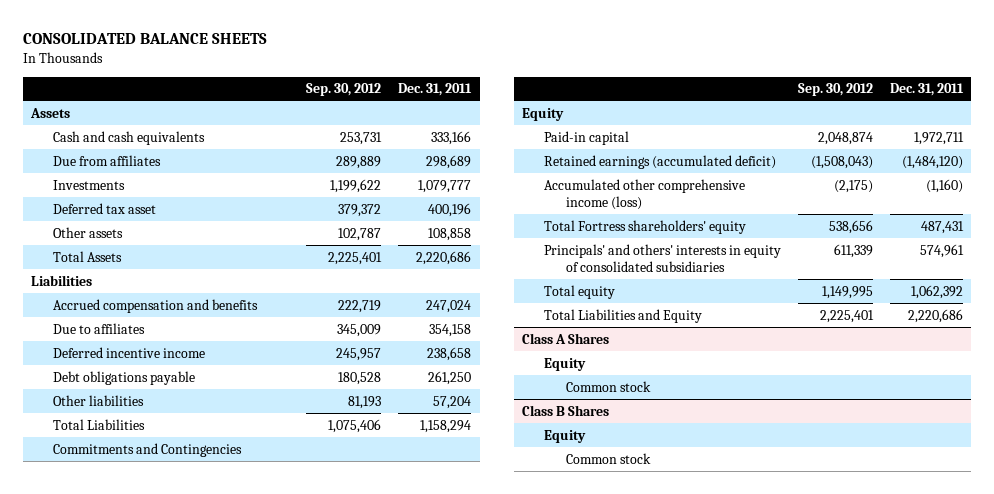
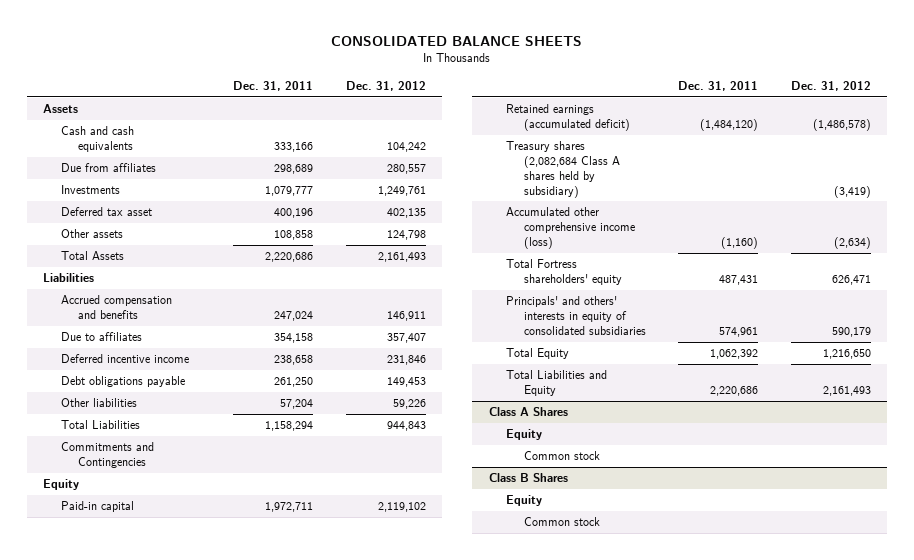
[306,83,382,97] Sep. 30, 2012 -> none
none -> [345,80,426,91] Dec. 31, 2012
none -> [506,141,620,198] Treasury shares (2,082,684 Class A shares held by subsidiary)
[544,284,616,299] Total equity -> [506,348,570,360] Total Equity

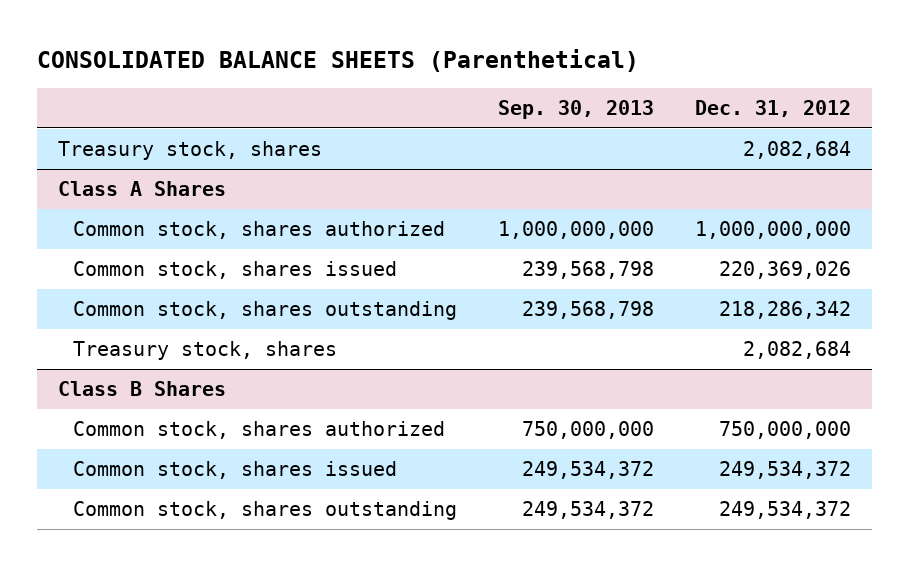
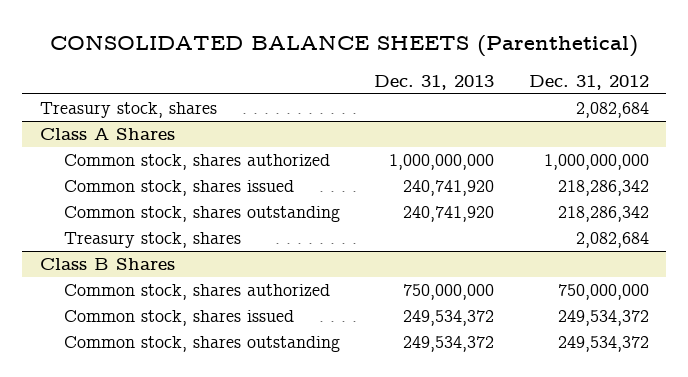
[498,100,655,120] Sep. 30, 2013 -> none
none -> [374,74,495,90] Dec. 31, 2013
[719,261,852,280] 220,369,026 -> [557,180,649,197] 218,286,342

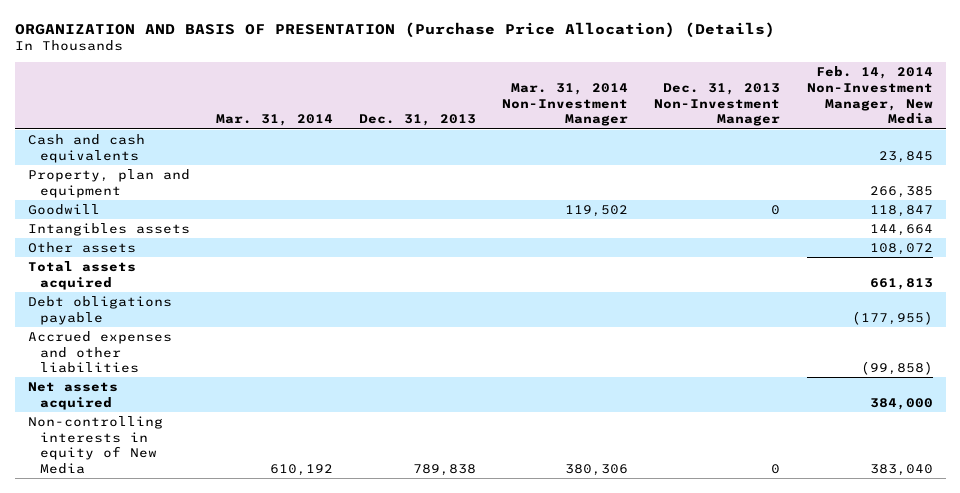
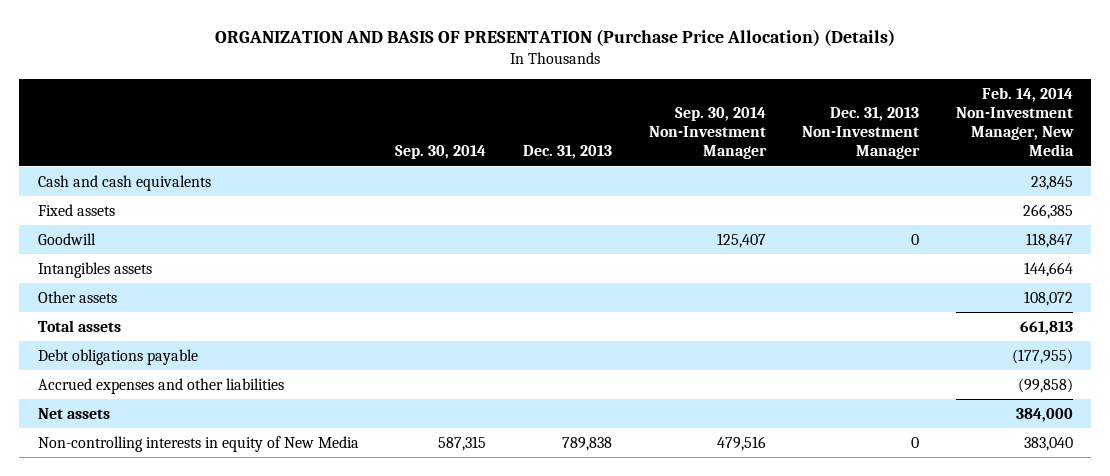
[215,114,333,127] Mar. 31, 2014 -> none
[502,82,629,127] Mar. 31, 2014 Non-Investment Manager -> none
none -> [395,145,487,160] Sep. 30, 2014
none -> [648,106,767,160] Sep. 30, 2014 Non-Investment Manager
[27,168,190,198] Property, plan and equipment -> [37,203,115,216] Fixed assets
[27,260,136,290] Total assets acquired -> [37,319,121,332] Total assets
[27,381,118,410] Net assets acquired -> [37,407,110,419] Net assets

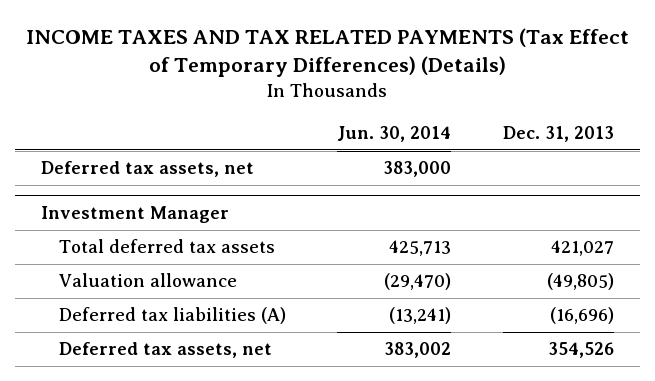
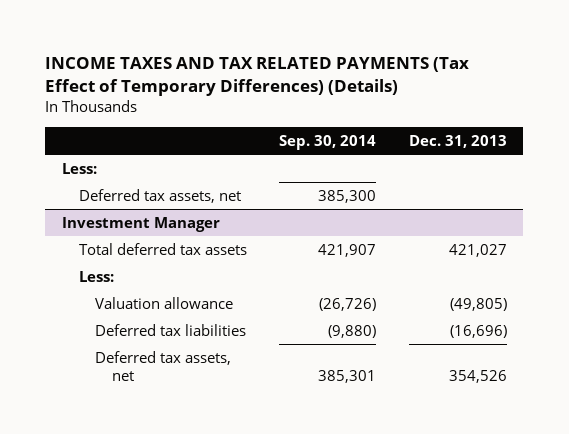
[337,126,452,143] Jun. 30, 2014 -> none
none -> [279,135,377,151] Sep. 30, 2014
none -> [61,162,97,174] Less:
none -> [78,270,114,282] Less:
[58,307,286,325] Deferred tax liabilities (A) -> [95,323,247,336] Deferred tax liabilities

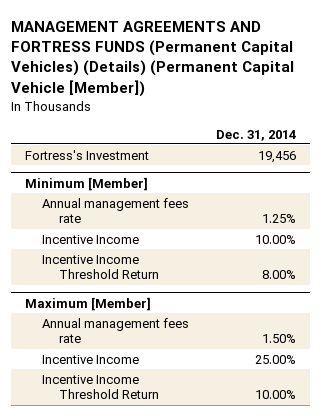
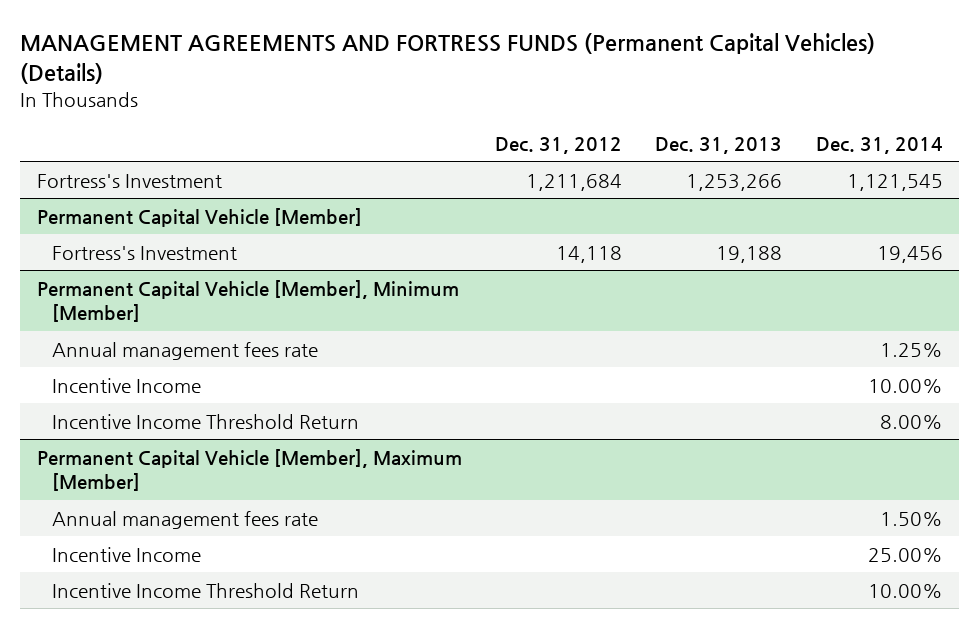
[11,20,295,97] MANAGEMENT AGREEMENTS AND FORTRESS FUNDS (Permanent Capital Vehicles) (Details) (Permanent Capital Vehicle [Member]) -> [20,33,876,84] MANAGEMENT AGREEMENTS AND FORTRESS FUNDS (Permanent Capital Vehicles) (Details)
none -> [495,136,623,154] Dec. 31, 2012
none -> [655,136,783,154] Dec. 31, 2013
none -> [36,173,222,188] Fortress's Investment
none -> [36,207,362,227] Permanent Capital Vehicle [Member]
[24,176,148,191] Minimum [Member] -> none
none -> [36,279,459,323] Permanent Capital Vehicle [Member], Minimum [Member]
[24,296,151,311] Maximum [Member] -> none
none -> [36,448,462,492] Permanent Capital Vehicle [Member], Maximum [Member]

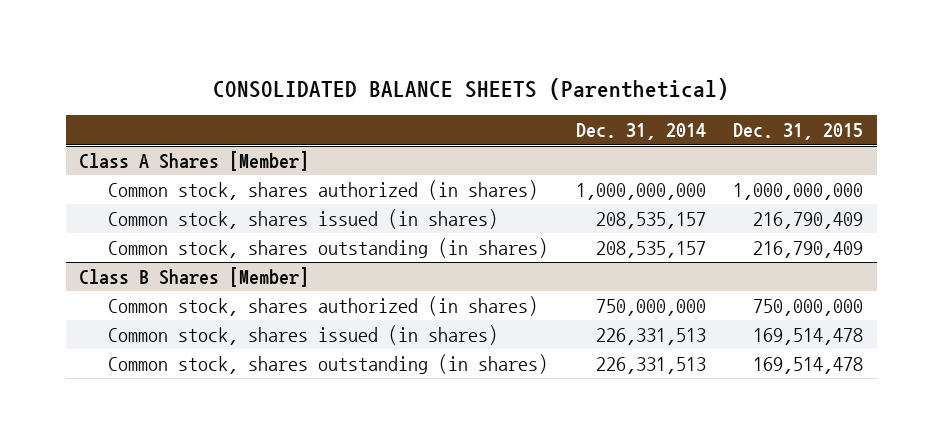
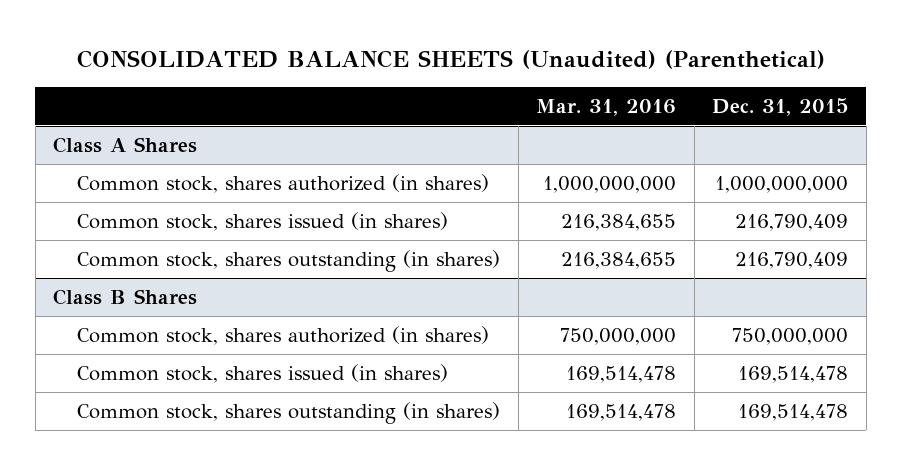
[213,77,730,100] CONSOLIDATED BALANCE SHEETS (Parenthetical) -> [76,49,825,69] CONSOLIDATED BALANCE SHEETS (Unaudited) (Parenthetical)
[575,123,706,141] Dec. 31, 2014 -> none
none -> [536,98,677,116] Mar. 31, 2016
[79,150,310,171] Class A Shares [Member] -> [53,136,198,153] Class A Shares
[79,266,310,287] Class B Shares [Member] -> [53,288,198,305] Class B Shares

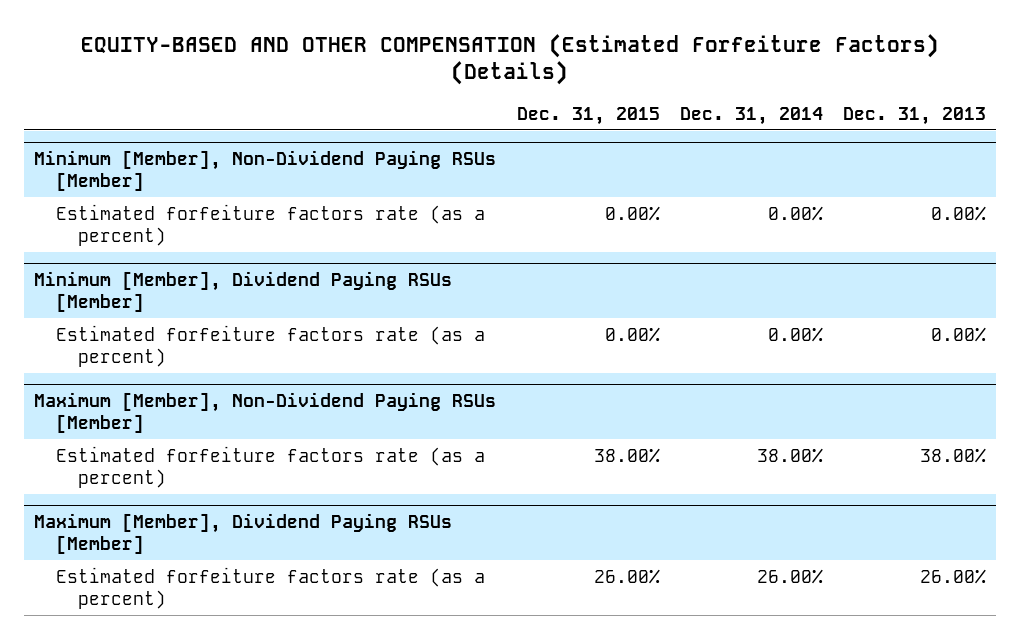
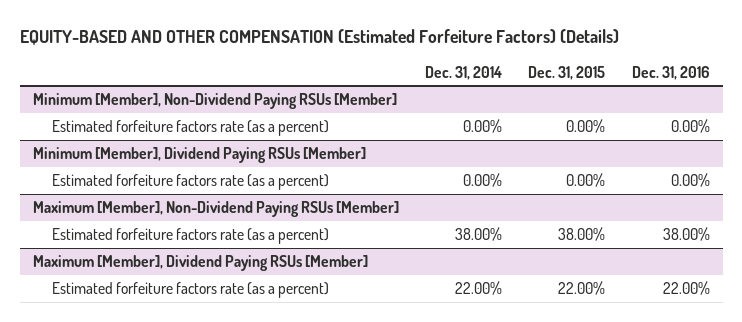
[842,106,986,125] Dec. 31, 2013 -> none
none -> [631,65,710,80] Dec. 31, 2016
[593,568,660,584] 26.00% -> [558,281,606,296] 22.00%
[756,568,823,584] 26.00% -> [455,281,503,296] 22.00%

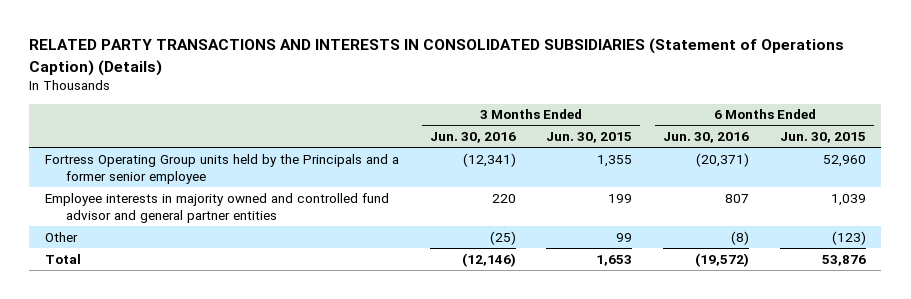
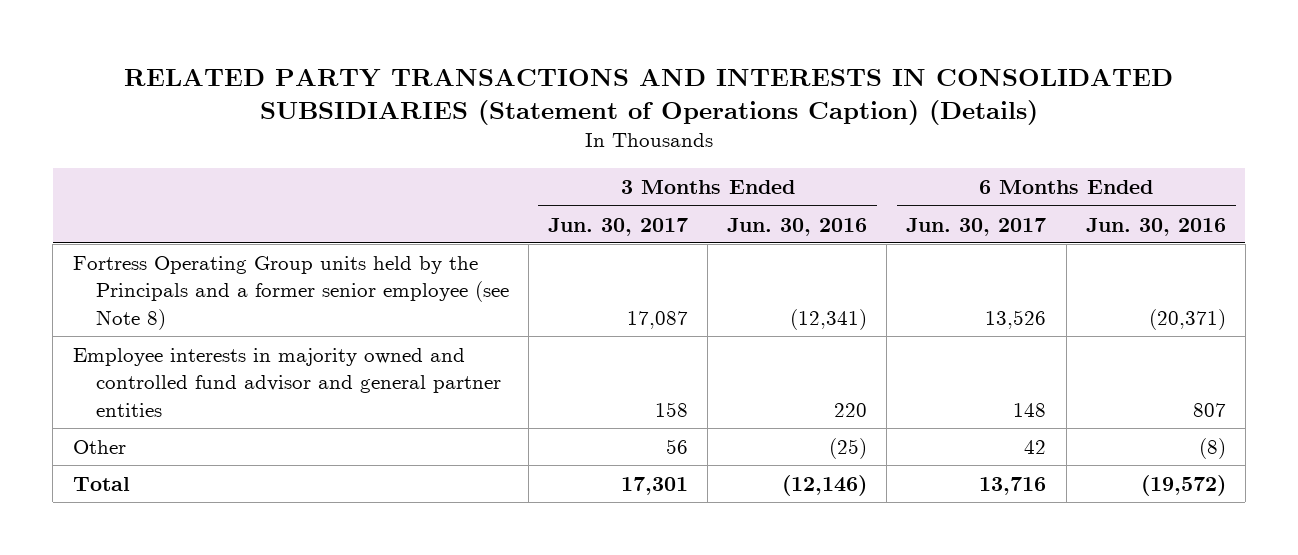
[546,132,633,144] Jun. 30, 2015 -> none
[779,132,866,144] Jun. 30, 2015 -> none
none -> [547,217,688,236] Jun. 30, 2017
none -> [906,217,1047,236] Jun. 30, 2017
[44,153,399,184] Fortress Operating Group units held by the Principals and a former senior employee -> [72,255,509,330] Fortress Operating Group units held by the Principals and a former senior employee (see Note 8)

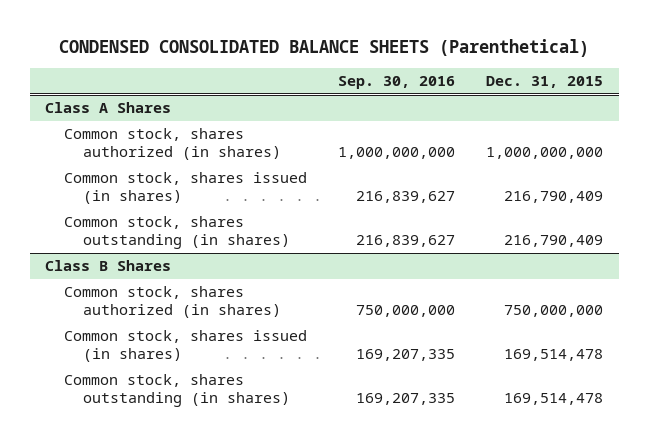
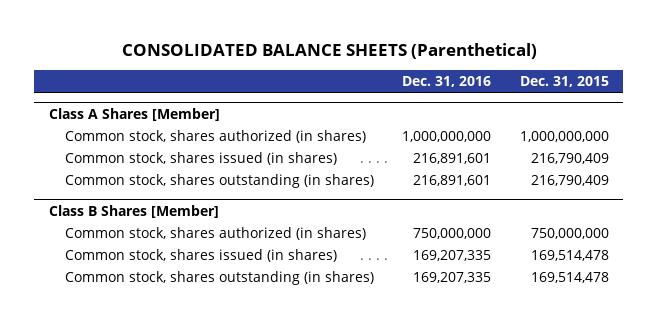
[59,38,590,57] CONDENSED CONSOLIDATED BALANCE SHEETS (Parenthetical) -> [121,43,537,60] CONSOLIDATED BALANCE SHEETS (Parenthetical)
[337,76,455,90] Sep. 30, 2016 -> none
none -> [402,76,492,88] Dec. 31, 2016
[45,102,172,114] Class A Shares -> [48,107,220,121] Class A Shares [Member]
[45,260,172,272] Class B Shares -> [48,204,219,218] Class B Shares [Member]

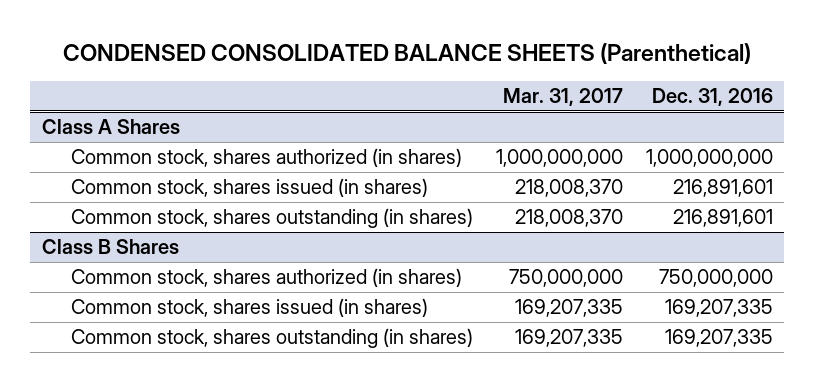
[121,43,537,60] CONSOLIDATED BALANCE SHEETS (Parenthetical) -> [63,43,752,65] CONDENSED CONSOLIDATED BALANCE SHEETS (Parenthetical)
[519,76,609,88] Dec. 31, 2015 -> none
none -> [502,88,623,107] Mar. 31, 2017
[48,107,220,121] Class A Shares [Member] -> [41,119,180,135] Class A Shares
[48,204,219,218] Class B Shares [Member] -> [41,239,179,255] Class B Shares

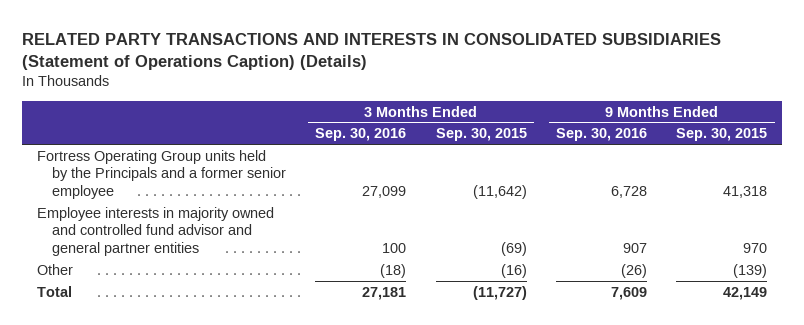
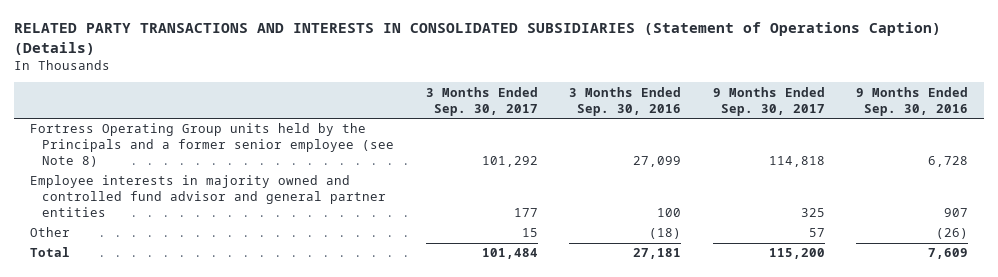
[435,128,527,142] Sep. 30, 2015 -> none
[676,128,768,142] Sep. 30, 2015 -> none
none -> [425,86,538,116] 3 Months Ended Sep. 30, 2017
none -> [712,86,825,116] 9 Months Ended Sep. 30, 2017
[36,149,287,199] Fortress Operating Group units held by the Principals and a former senior employee -> [29,123,395,168] Fortress Operating Group units held by the Principals and a former senior employee (see Note 8)

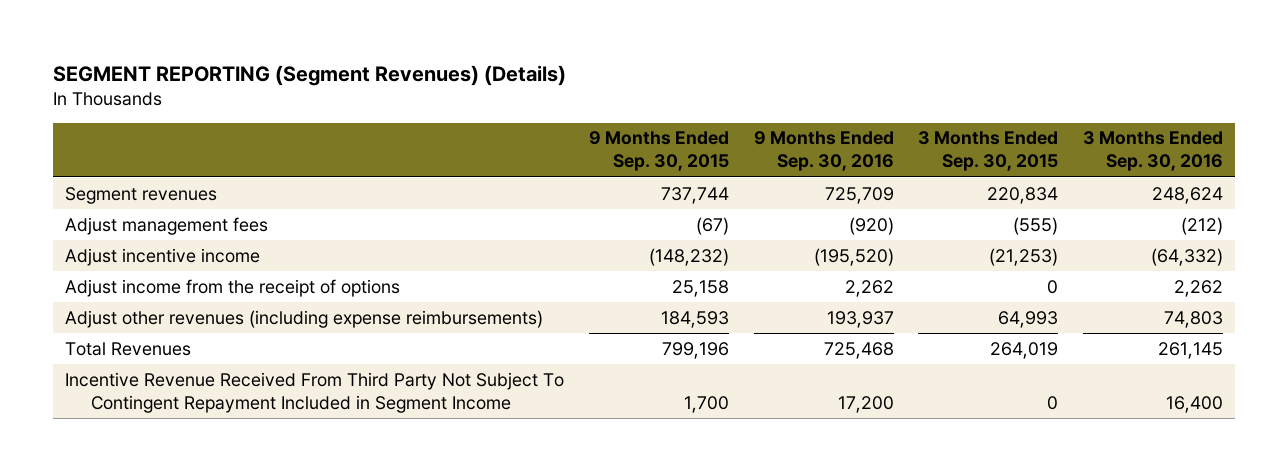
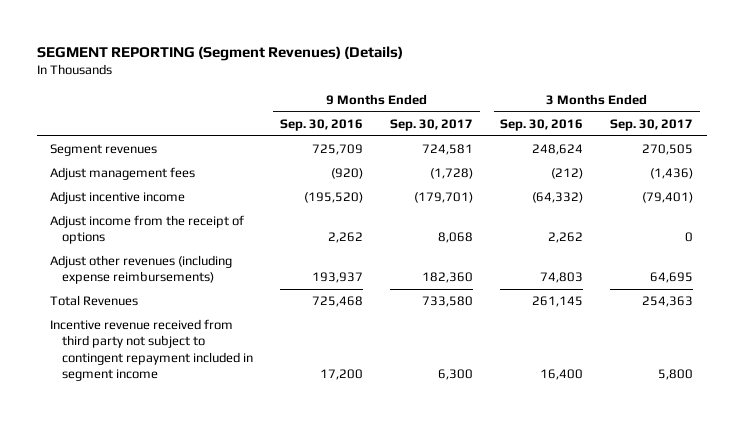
[589,131,730,172] 9 Months Ended Sep. 30, 2015 -> none
[918,131,1059,172] 3 Months Ended Sep. 30, 2015 -> none
none -> [390,118,474,131] Sep. 30, 2017
none -> [610,118,694,131] Sep. 30, 2017
[65,371,565,413] Incentive Revenue Received From Third Party Not Subject To Contingent Repayment Included in Segment Income -> [50,319,254,381] Incentive revenue received from third party not subject to contingent repayment included in segment income

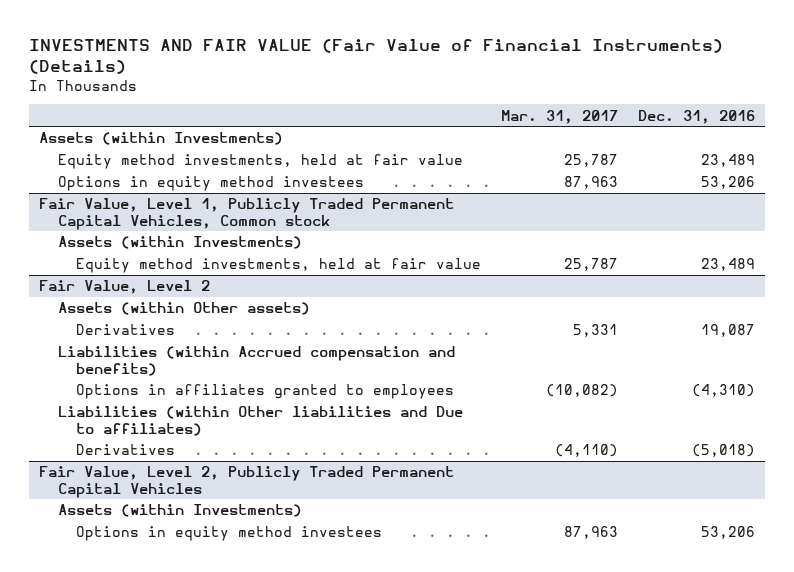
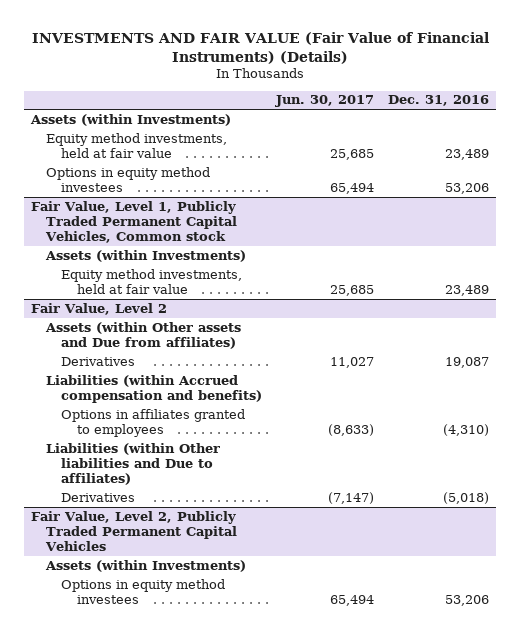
[501,109,619,124] Mar. 31, 2017 -> none
none -> [275,95,375,108] Jun. 30, 2017
[57,302,310,316] Assets (within Other assets) -> [44,321,241,350] Assets (within Other assets and Due from affiliates)

